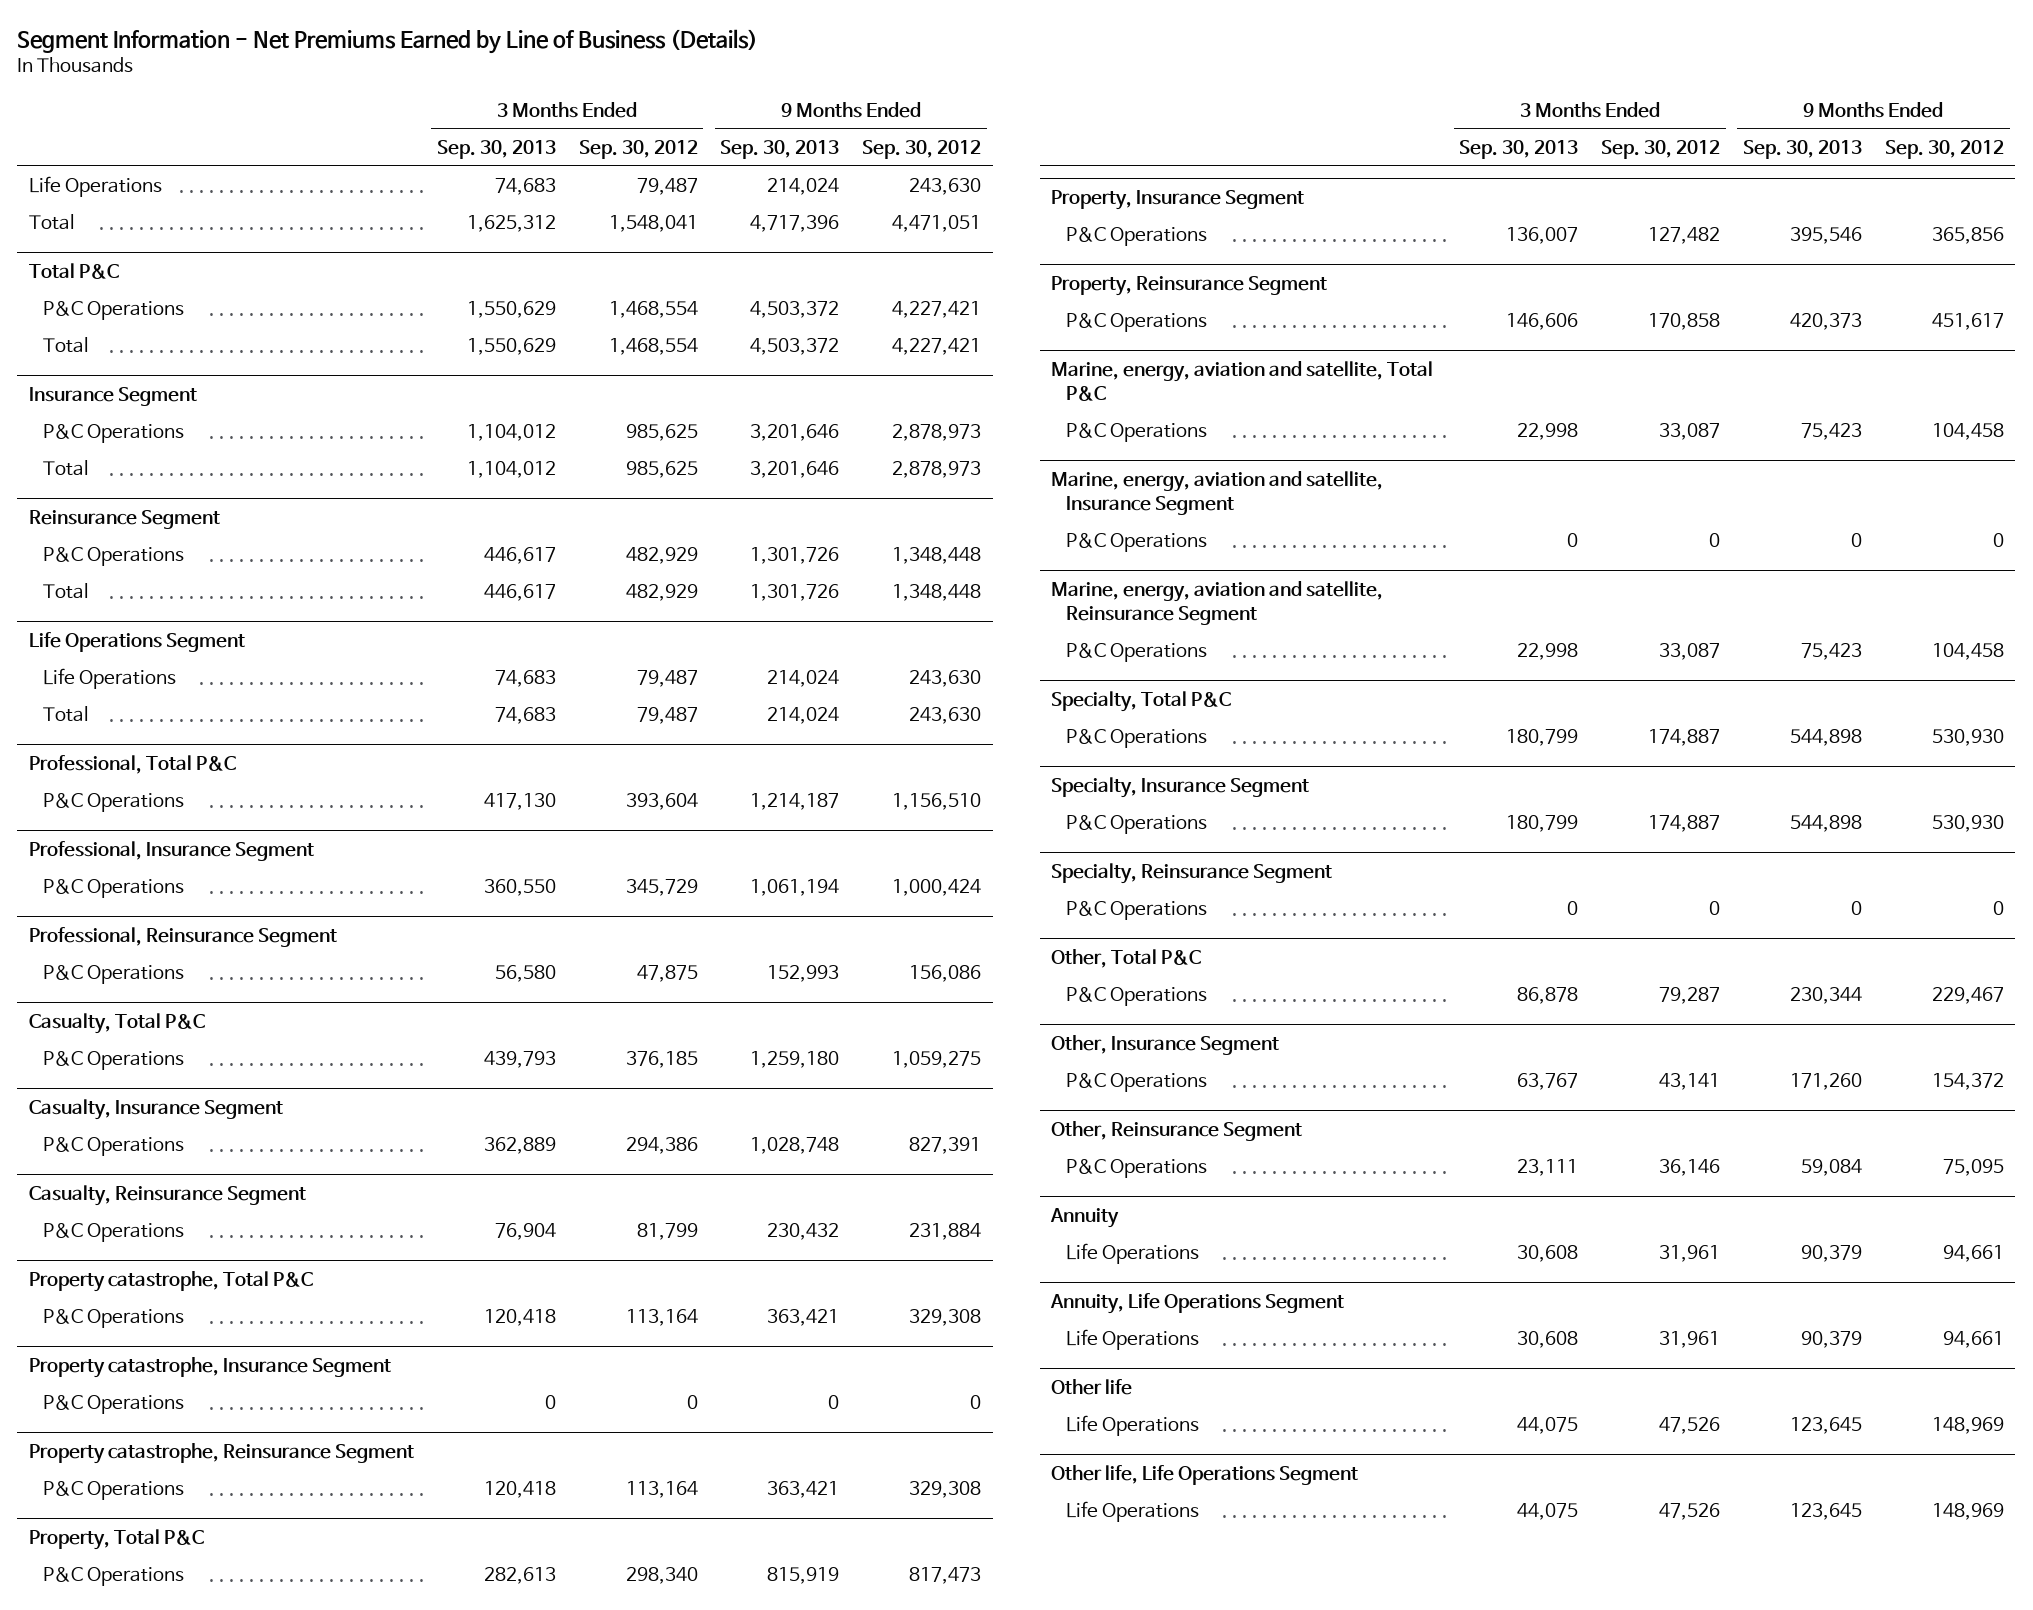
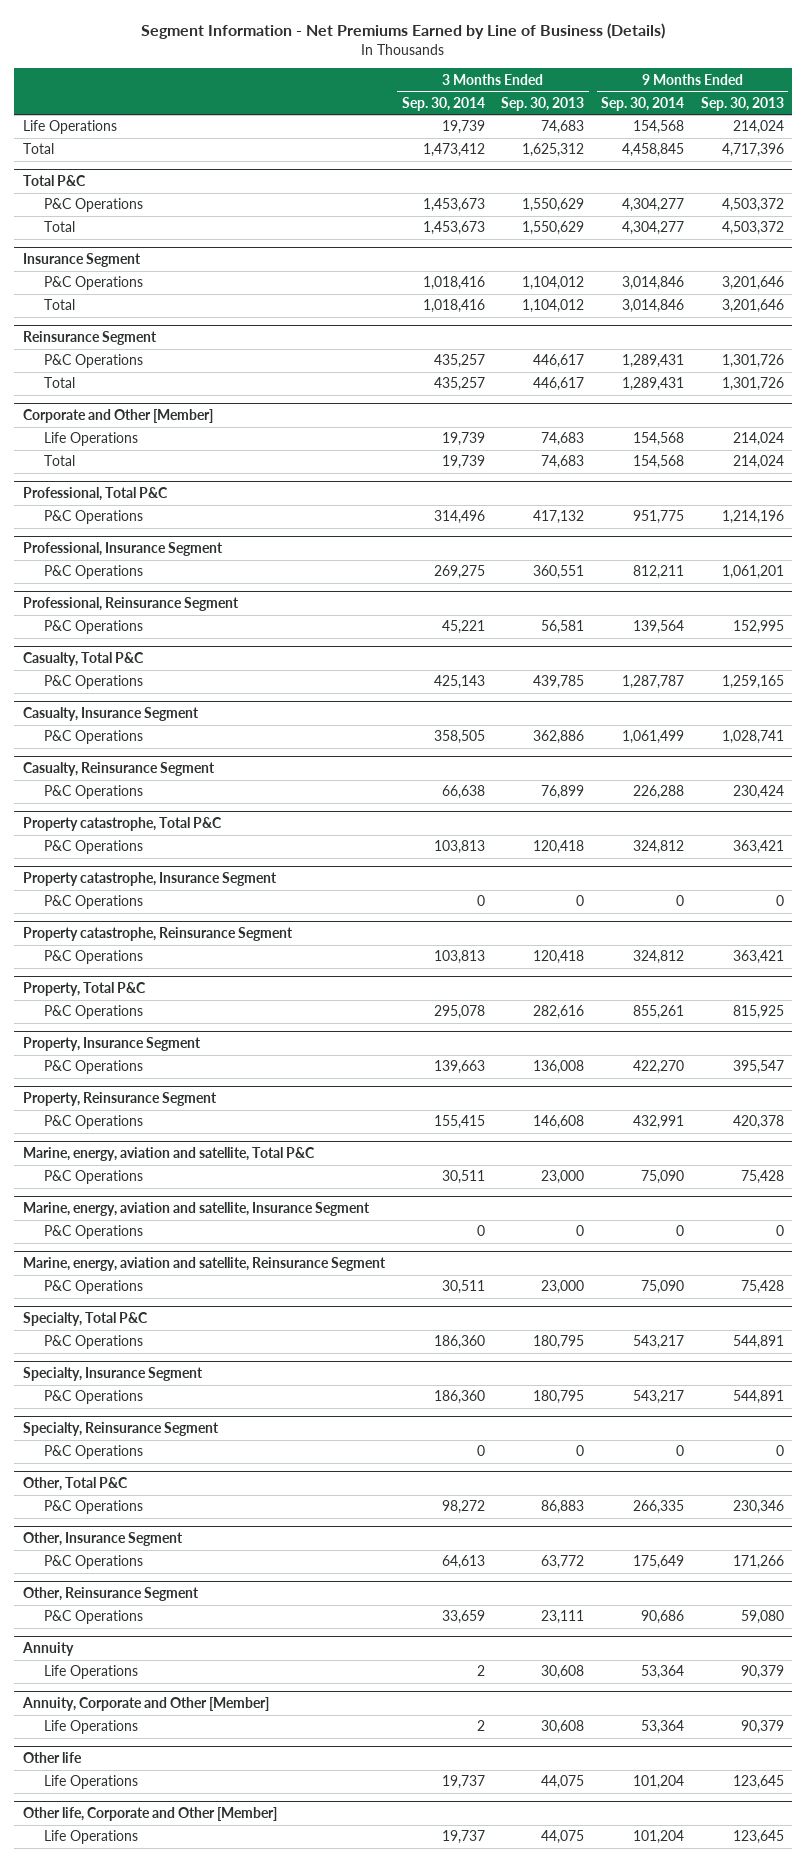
[578,139,698,159] Sep. 30, 2012 -> none
[862,139,982,159] Sep. 30, 2012 -> none
none -> [401,96,485,111] Sep. 30, 2014
none -> [601,96,685,111] Sep. 30, 2014
[28,632,245,653] Life Operations Segment -> none
none -> [22,409,213,424] Corporate and Other [Member]
[483,793,556,811] 417,130 -> [533,510,585,525] 417,132
[750,793,840,811] 1,214,187 -> [722,510,785,525] 1,214,196
[483,879,556,897] 360,550 -> [533,565,585,580] 360,551
[750,879,840,897] 1,061,194 -> [722,565,785,580] 1,061,201
[494,965,556,983] 56,580 -> [541,620,585,635] 56,581
[767,965,840,983] 152,993 -> [733,620,785,635] 152,995
[483,1051,556,1069] 439,793 -> [533,675,585,690] 439,785
[750,1051,840,1069] 1,259,180 -> [722,675,785,690] 1,259,165
[483,1137,556,1155] 362,889 -> [533,730,585,745] 362,886
[750,1137,840,1155] 1,028,748 -> [722,730,785,745] 1,028,741
[494,1223,556,1241] 76,904 -> [541,785,585,800] 76,899
[767,1223,840,1241] 230,432 -> [733,785,785,800] 230,424
[483,1567,556,1585] 282,613 -> [533,1005,585,1020] 282,616
[767,1567,840,1585] 815,919 -> [733,1005,785,1020] 815,925
[1506,227,1579,245] 136,007 -> [533,1060,585,1075] 136,008
[1790,227,1863,245] 395,546 -> [733,1060,785,1075] 395,547
[1506,313,1579,331] 146,606 -> [533,1115,585,1130] 146,608
[1790,313,1863,331] 420,373 -> [733,1115,785,1130] 420,378
[1517,423,1579,441] 22,998 -> [541,1170,585,1185] 23,000
[1801,423,1863,441] 75,423 -> [741,1170,785,1185] 75,428
[1517,643,1579,661] 22,998 -> [541,1280,585,1295] 23,000
[1801,643,1863,661] 75,423 -> [741,1280,785,1295] 75,428
[1506,729,1579,747] 180,799 -> [533,1335,585,1350] 180,795
[1790,729,1863,747] 544,898 -> [733,1335,785,1350] 544,891
[1506,815,1579,833] 180,799 -> [533,1390,585,1405] 180,795
[1790,815,1863,833] 544,898 -> [733,1390,785,1405] 544,891
[1517,987,1579,1005] 86,878 -> [541,1500,585,1515] 86,883
[1790,987,1863,1005] 230,344 -> [733,1500,785,1515] 230,346
[1517,1073,1579,1091] 63,767 -> [541,1555,585,1570] 63,772
[1790,1073,1863,1091] 171,260 -> [733,1555,785,1570] 171,266
[1801,1159,1863,1177] 59,084 -> [741,1610,785,1625] 59,080
[1050,1293,1345,1315] Annuity, Life Operations Segment -> none
none -> [21,1697,269,1712] Annuity, Corporate and Other [Member]
[1051,1465,1359,1486] Other life, Life Operations Segment -> none
none -> [22,1807,277,1822] Other life, Corporate and Other [Member]

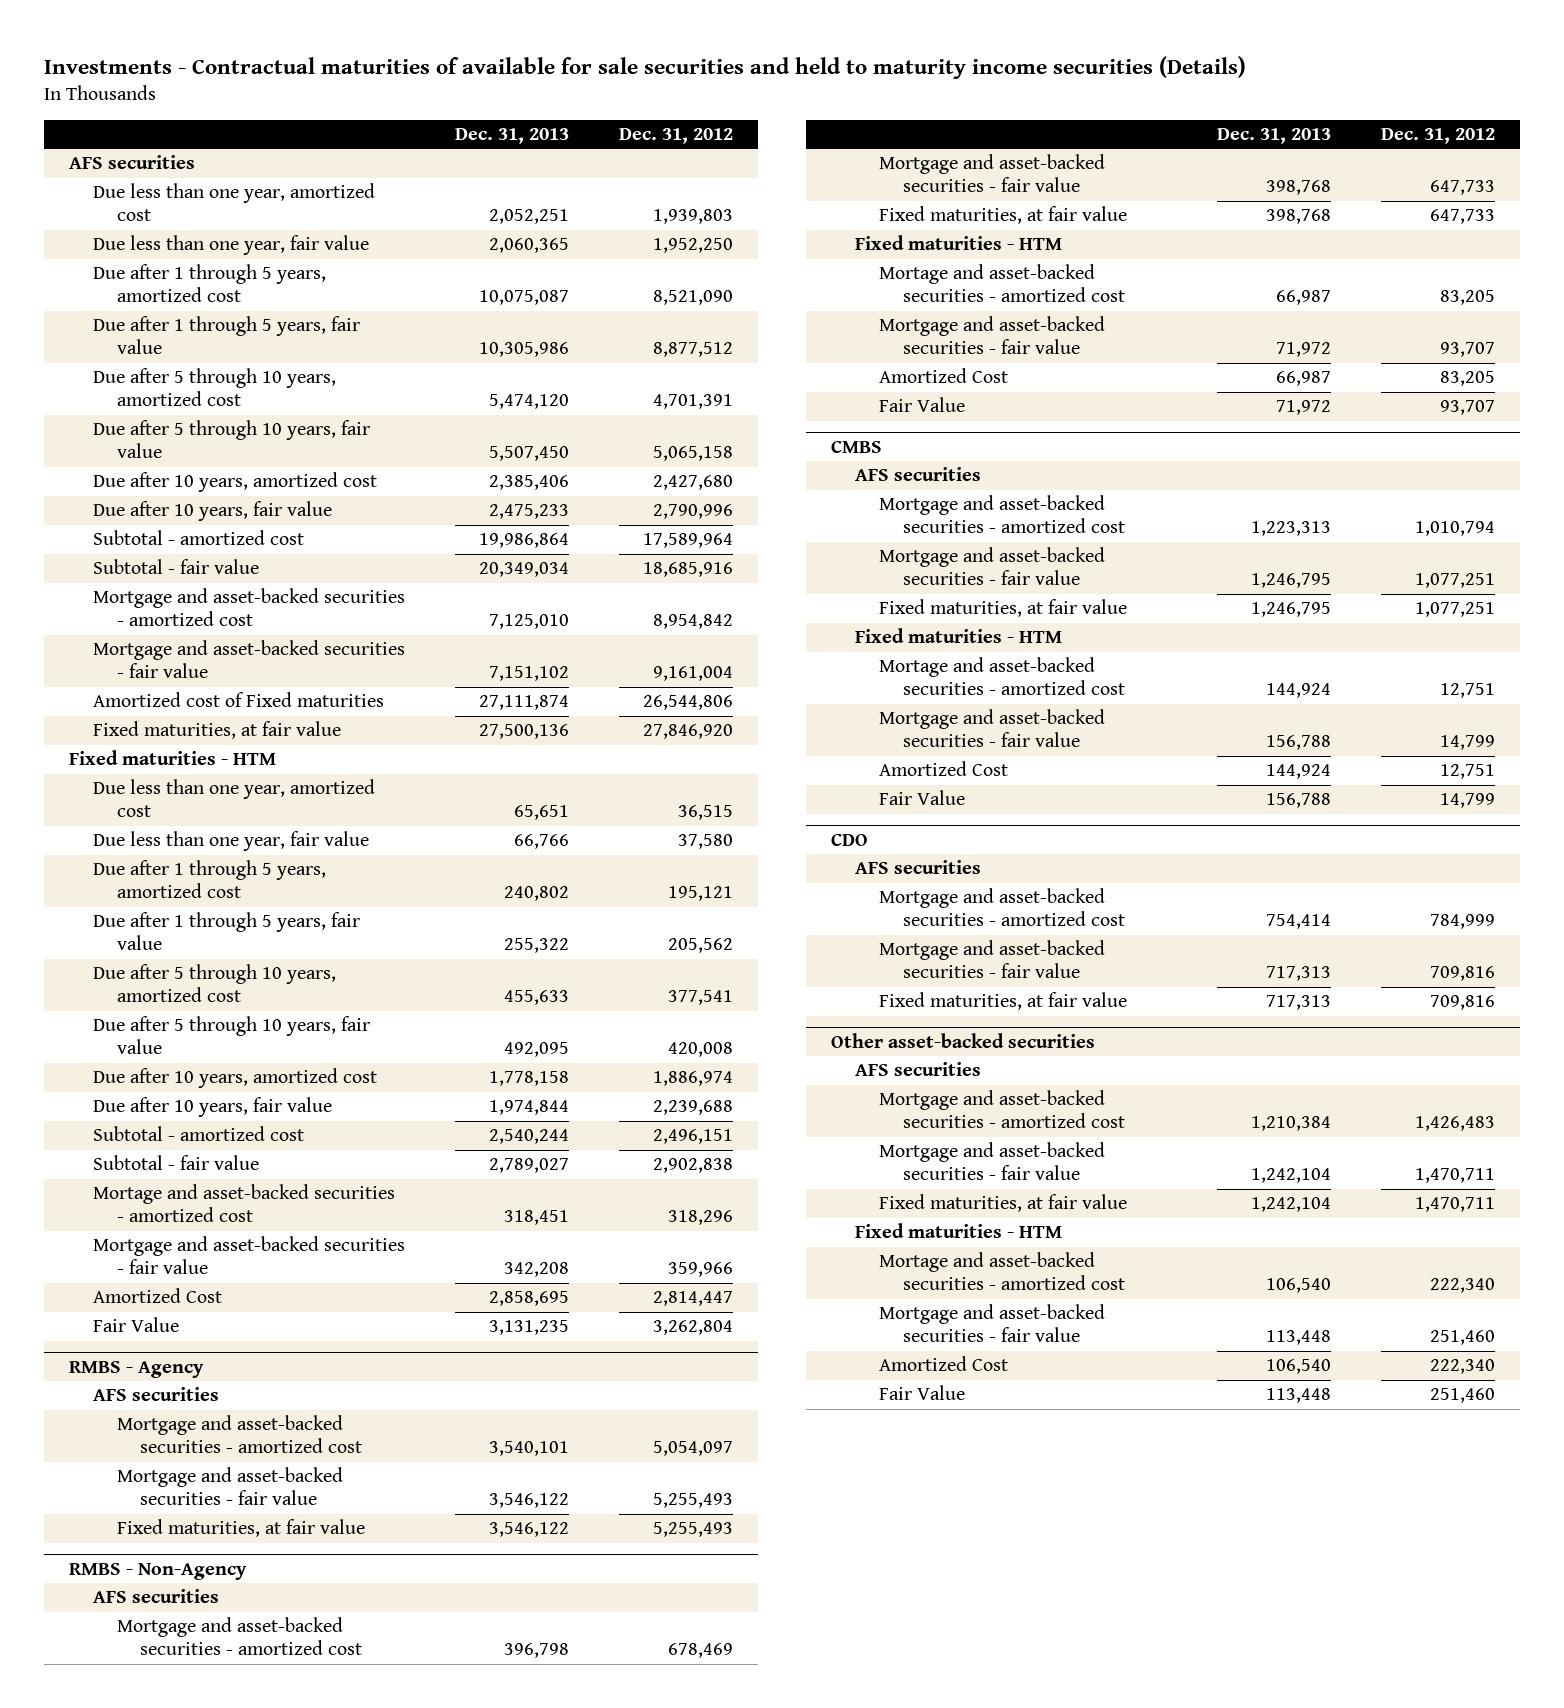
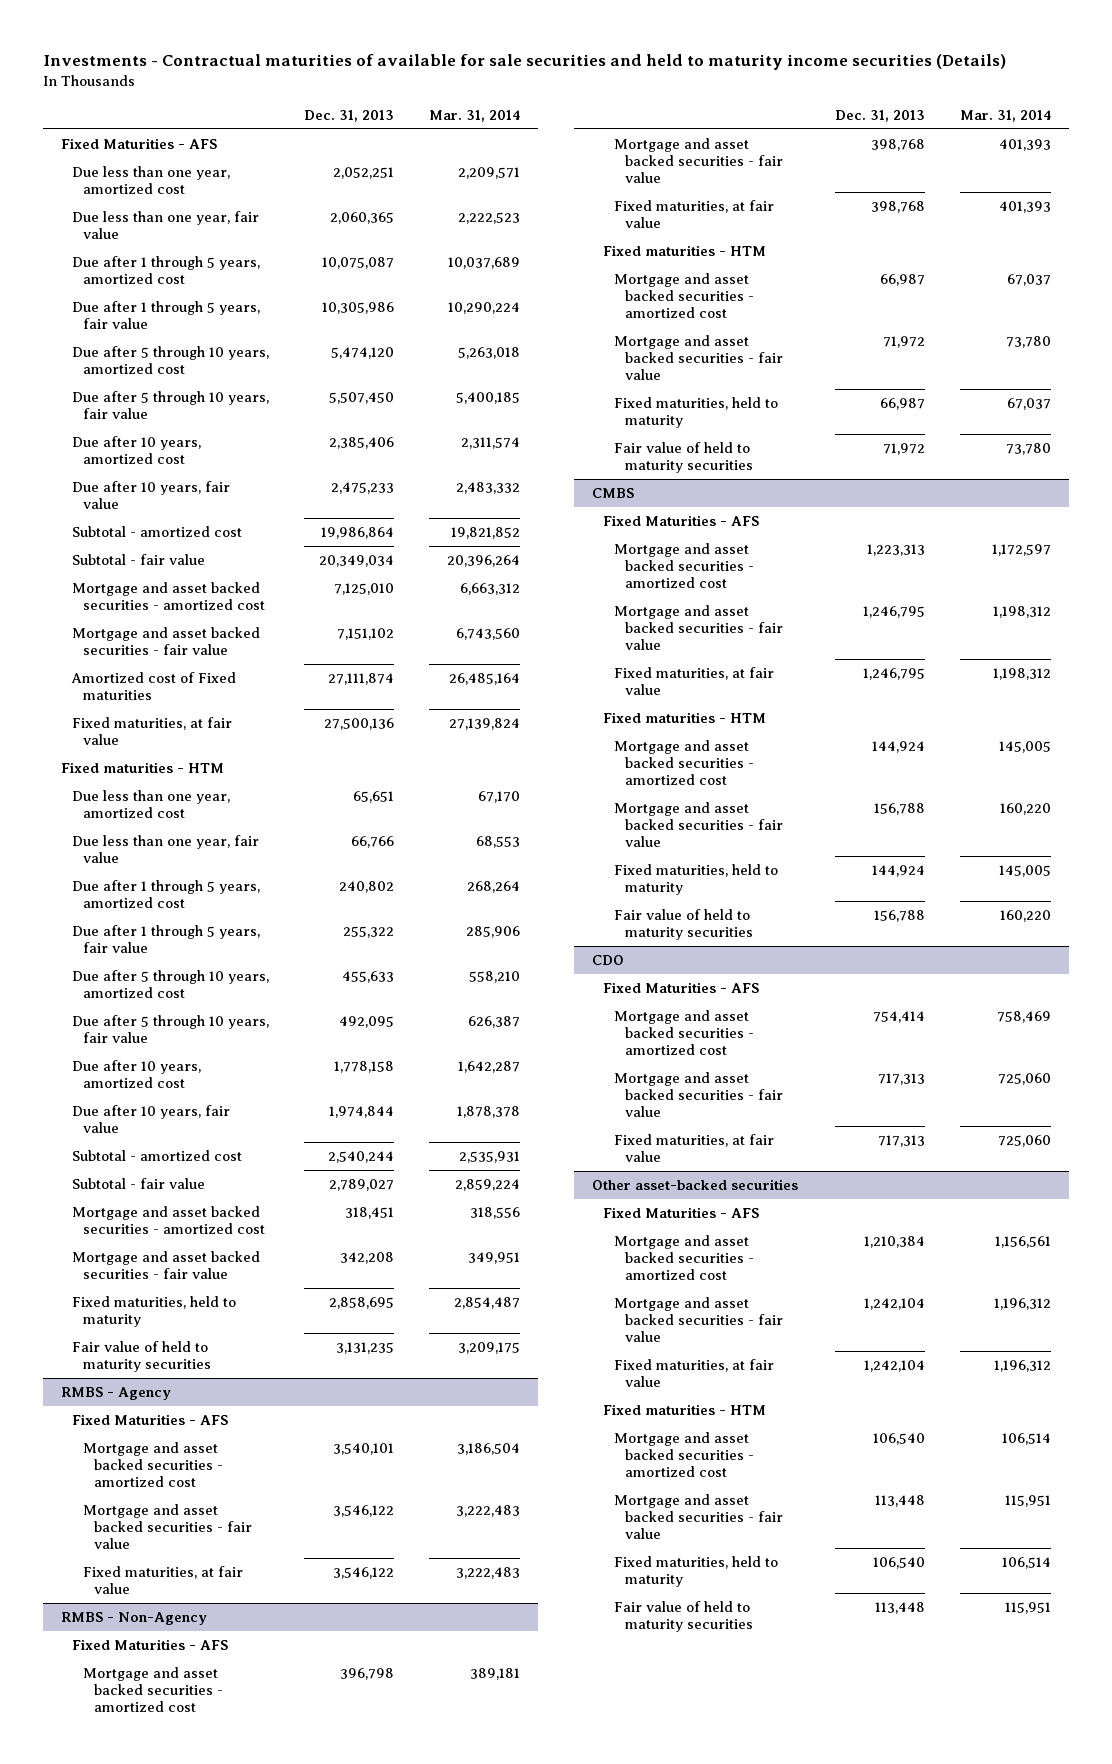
[618,127,733,144] Dec. 31, 2012 -> none
none -> [429,109,521,122] Mar. 31, 2014
[68,155,195,170] AFS securities -> [60,138,217,150] Fixed Maturities - AFS
[92,588,405,627] Mortgage and asset-backed securities - amortized cost -> [71,582,265,611] Mortgage and asset backed securities - amortized cost
[92,640,405,679] Mortgage and asset-backed securities - fair value -> [71,627,260,656] Mortgage and asset backed securities - fair value
[92,1184,395,1223] Mortage and asset-backed securities - amortized cost -> [71,1206,265,1235] Mortgage and asset backed securities - amortized cost
[92,1236,405,1275] Mortgage and asset-backed securities - fair value -> [71,1251,260,1280] Mortgage and asset backed securities - fair value
[92,1288,222,1304] Amortized Cost -> [71,1296,236,1328] Fixed maturities, held to maturity
[92,1317,179,1333] Fair Value -> [71,1341,211,1373] Fair value of held to maturity securities
[92,1387,219,1402] AFS securities -> [71,1414,228,1426] Fixed Maturities - AFS
[116,1415,363,1454] Mortgage and asset-backed securities - amortized cost -> [82,1442,223,1487] Mortgage and asset backed securities - amortized cost
[116,1467,343,1506] Mortgage and asset-backed securities - fair value -> [82,1504,252,1549] Mortgage and asset backed securities - fair value
[92,1589,219,1604] AFS securities -> [71,1639,228,1651] Fixed Maturities - AFS
[116,1617,363,1656] Mortgage and asset-backed securities - amortized cost -> [82,1667,223,1712] Mortgage and asset backed securities - amortized cost
[879,154,1106,193] Mortgage and asset-backed securities - fair value -> [613,138,783,183] Mortgage and asset backed securities - fair value
[879,264,1125,303] Mortage and asset-backed securities - amortized cost -> [613,273,754,318] Mortgage and asset backed securities - amortized cost
[879,316,1106,355] Mortgage and asset-backed securities - fair value -> [613,335,783,380] Mortgage and asset backed securities - fair value
[879,368,1009,384] Amortized Cost -> [613,397,778,429] Fixed maturities, held to maturity
[879,397,966,413] Fair Value -> [613,442,753,474] Fair value of held to maturity securities
[855,467,982,482] AFS securities -> [602,515,759,527] Fixed Maturities - AFS
[879,495,1125,534] Mortgage and asset-backed securities - amortized cost -> [613,543,754,588] Mortgage and asset backed securities - amortized cost
[879,547,1106,586] Mortgage and asset-backed securities - fair value -> [613,605,783,650] Mortgage and asset backed securities - fair value
[879,657,1125,696] Mortage and asset-backed securities - amortized cost -> [613,740,754,785] Mortgage and asset backed securities - amortized cost
[879,709,1106,748] Mortgage and asset-backed securities - fair value -> [613,802,783,847] Mortgage and asset backed securities - fair value
[879,761,1009,777] Amortized Cost -> [613,864,778,896] Fixed maturities, held to maturity
[879,790,966,806] Fair Value -> [613,909,753,941] Fair value of held to maturity securities
[855,860,982,875] AFS securities -> [602,982,759,994] Fixed Maturities - AFS
[879,888,1125,927] Mortgage and asset-backed securities - amortized cost -> [613,1010,754,1055] Mortgage and asset backed securities - amortized cost
[879,940,1106,979] Mortgage and asset-backed securities - fair value -> [613,1072,783,1117] Mortgage and asset backed securities - fair value
[855,1062,982,1077] AFS securities -> [602,1207,759,1219] Fixed Maturities - AFS
[879,1090,1125,1129] Mortgage and asset-backed securities - amortized cost -> [613,1235,754,1280] Mortgage and asset backed securities - amortized cost
[879,1142,1106,1181] Mortgage and asset-backed securities - fair value -> [613,1297,783,1342] Mortgage and asset backed securities - fair value
[879,1252,1125,1291] Mortage and asset-backed securities - amortized cost -> [613,1432,754,1477] Mortgage and asset backed securities - amortized cost
[879,1304,1106,1343] Mortgage and asset-backed securities - fair value -> [613,1494,783,1539] Mortgage and asset backed securities - fair value
[879,1356,1009,1372] Amortized Cost -> [613,1556,778,1588] Fixed maturities, held to maturity
[879,1385,966,1401] Fair Value -> [613,1601,753,1633] Fair value of held to maturity securities

